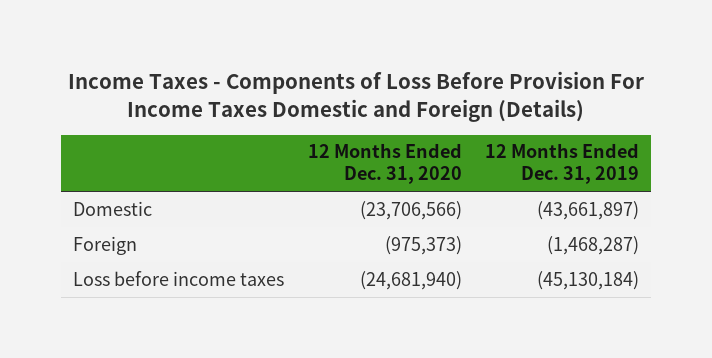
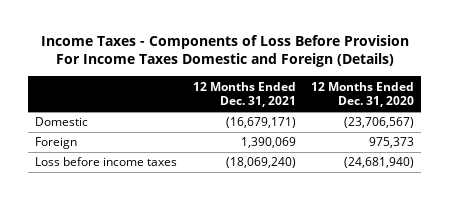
[484,143,639,185] 12 Months Ended Dec. 31, 2019 -> none
none -> [192,81,296,108] 12 Months Ended Dec. 31, 2021
[359,200,462,220] (23,706,566) -> [343,117,414,129] (23,706,567)
[384,235,462,255] (975,373) -> [368,137,414,149] 975,373

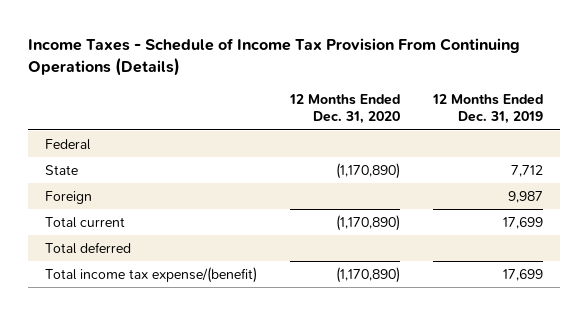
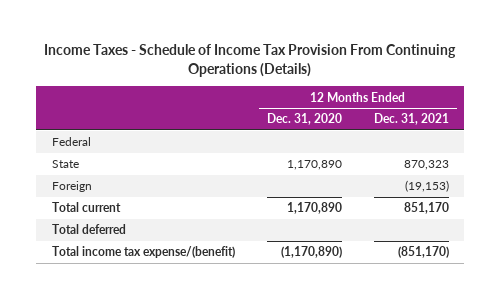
[432,93,544,125] 12 Months Ended Dec. 31, 2019 -> none
none -> [373,113,449,126] Dec. 31, 2021
[335,162,400,179] (1,170,890) -> [286,160,342,171] 1,170,890
[335,214,400,231] (1,170,890) -> [286,202,342,215] 1,170,890

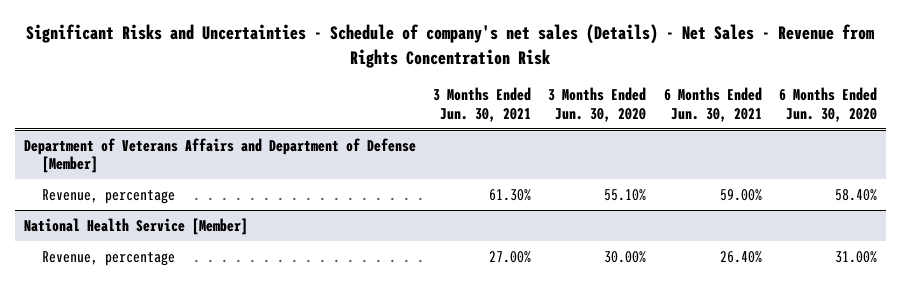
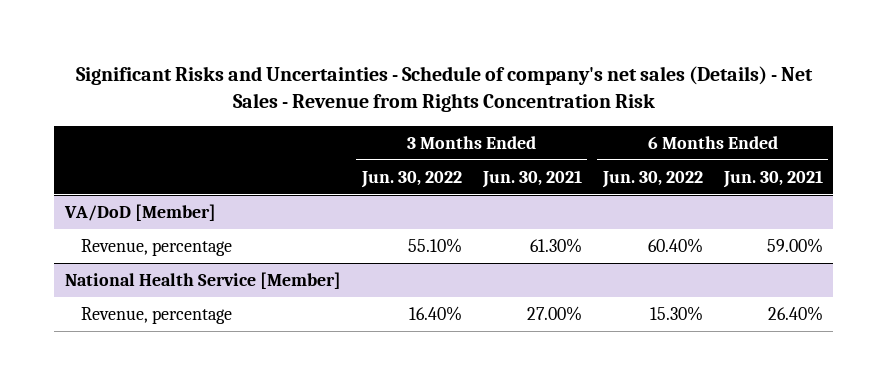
[548,87,647,122] 3 Months Ended Jun. 30, 2020 -> none
[778,87,877,122] 6 Months Ended Jun. 30, 2020 -> none
none -> [360,170,462,188] Jun. 30, 2022
none -> [601,170,703,188] Jun. 30, 2022
[23,137,416,174] Department of Veterans Affairs and Department of Defense [Member] -> [63,203,216,221] VA/DoD [Member]

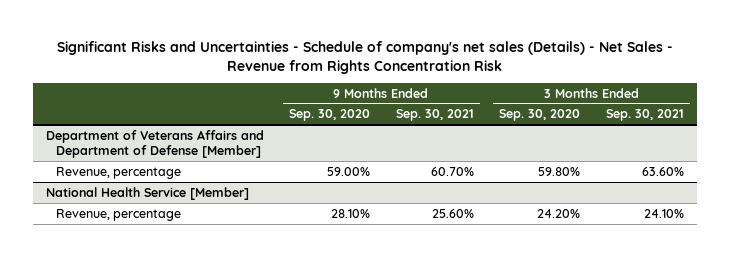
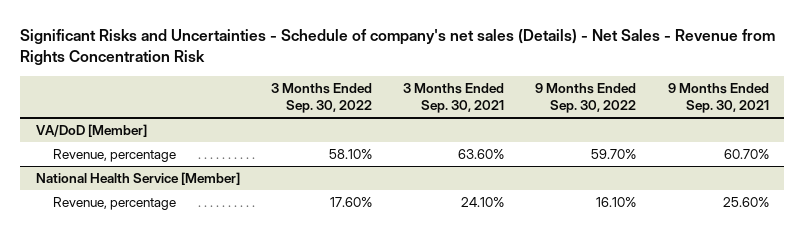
[289,109,371,122] Sep. 30, 2020 -> none
[499,109,581,122] Sep. 30, 2020 -> none
none -> [271,82,373,114] 3 Months Ended Sep. 30, 2022
none -> [535,82,637,114] 9 Months Ended Sep. 30, 2022
[45,129,264,159] Department of Veterans Affairs and Department of Defense [Member] -> [35,123,147,137] VA/DoD [Member]

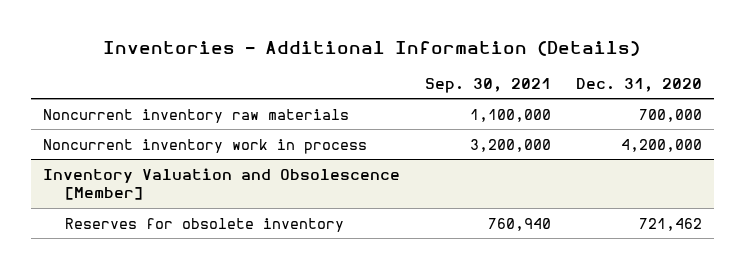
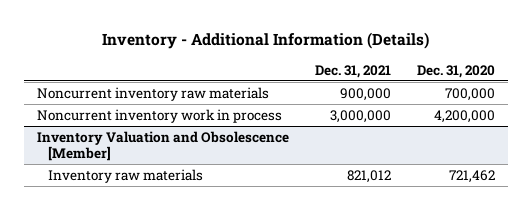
[103,40,641,56] Inventories - Additional Information (Details) -> [101,32,429,50] Inventory - Additional Information (Details)
[424,77,551,93] Sep. 30, 2021 -> none
none -> [314,64,391,78] Dec. 31, 2021
[65,217,345,232] Reserves for obsolete inventory -> [47,168,203,183] Inventory raw materials

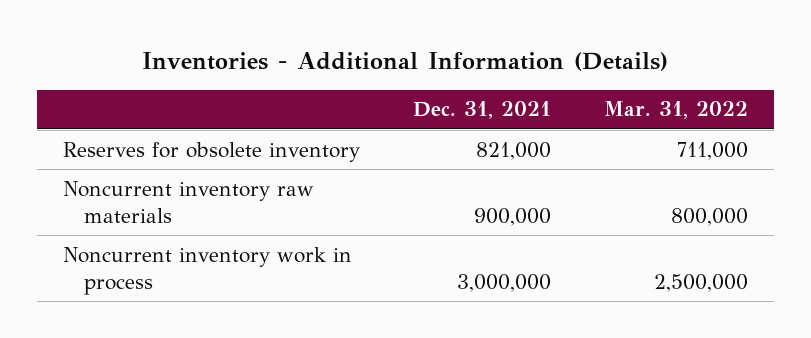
[101,32,429,50] Inventory - Additional Information (Details) -> [142,51,669,71] Inventories - Additional Information (Details)
[416,64,495,78] Dec. 31, 2020 -> none
none -> [603,101,748,120] Mar. 31, 2022
none -> [62,141,360,162] Reserves for obsolete inventory
[37,130,290,161] Inventory Valuation and Obsolescence [Member] -> none
[47,168,203,183] Inventory raw materials -> none

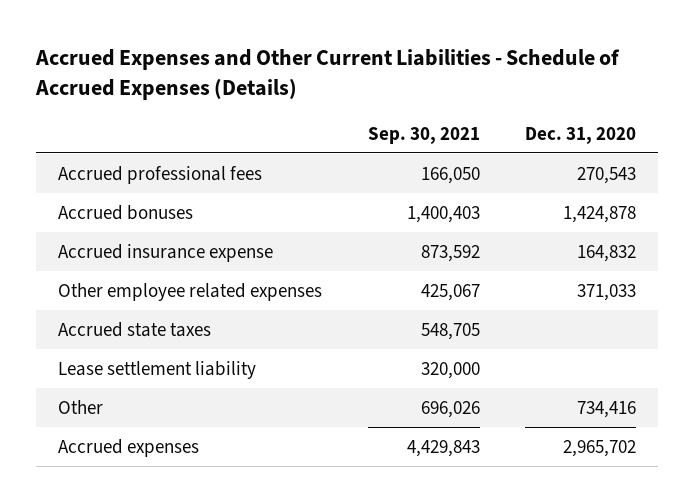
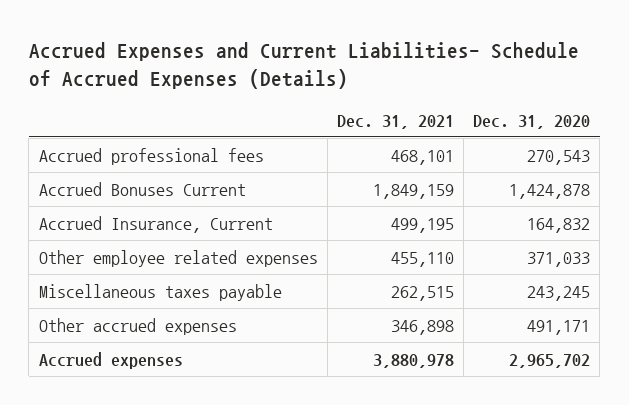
[34,49,620,100] Accrued Expenses and Other Current Liabilities - Schedule of Accrued Expenses (Details) -> [28,41,579,89] Accrued Expenses and Current Liabilities- Schedule of Accrued Expenses (Details)
[367,126,480,144] Sep. 30, 2021 -> none
none -> [336,114,454,129] Dec. 31, 2021
[58,204,194,220] Accrued bonuses -> [38,181,246,196] Accrued Bonuses Current
[58,243,274,262] Accrued insurance expense -> [38,215,273,233] Accrued Insurance, Current
[58,321,212,337] Accrued state taxes -> none
[58,360,257,379] Lease settlement liability -> none
none -> [38,283,282,301] Miscellaneous taxes payable
[58,399,104,414] Other -> [38,317,237,335] Other accrued expenses
[576,400,636,418] 734,416 -> [527,319,591,335] 491,171

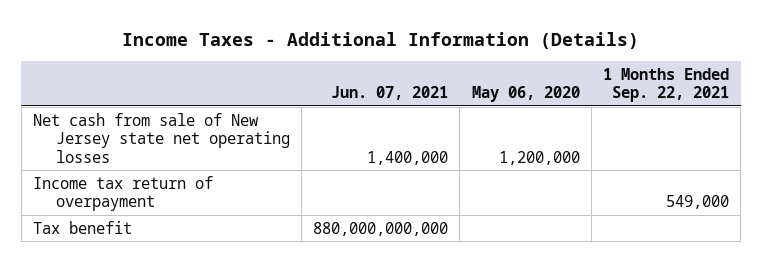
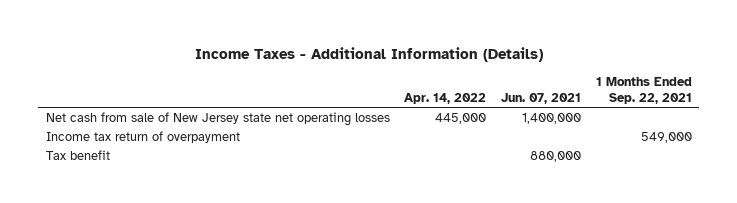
[471,86,580,103] May 06, 2020 -> none
none -> [404,92,487,104] Apr. 14, 2022
[313,221,449,236] 880,000,000,000 -> [529,151,581,163] 880,000

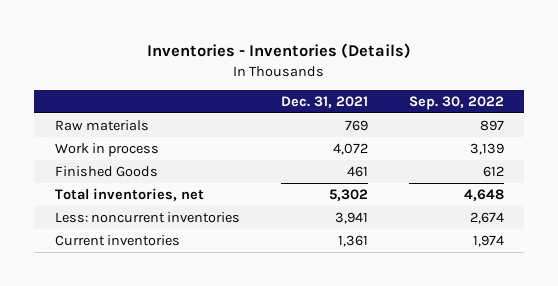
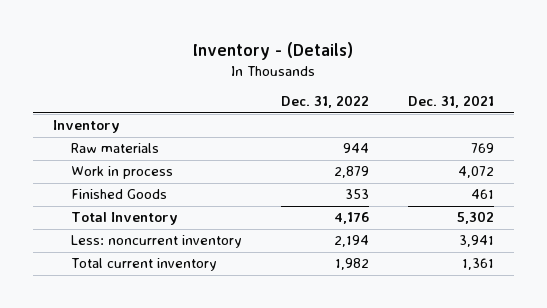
[147,43,412,59] Inventories - Inventories (Details) -> [193,41,354,60] Inventory - (Details)
[408,95,504,110] Sep. 30, 2022 -> none
none -> [281,95,370,109] Dec. 31, 2022
none -> [52,120,120,134] Inventory
[54,187,204,201] Total inventories, net -> [71,212,179,226] Total Inventory
[54,211,240,223] Less: noncurrent inventories -> [71,235,243,249] Less: noncurrent inventory
[54,234,180,246] Current inventories -> [71,258,218,272] Total current inventory

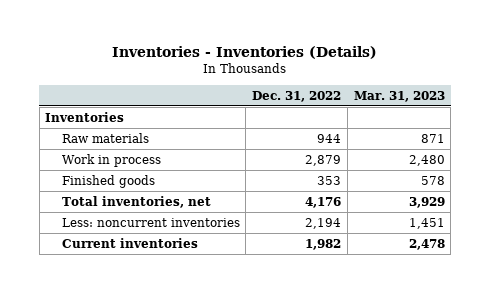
[193,41,354,60] Inventory - (Details) -> [111,46,377,60] Inventories - Inventories (Details)
[408,95,495,109] Dec. 31, 2021 -> none
none -> [353,90,445,102] Mar. 31, 2023
[52,120,120,134] Inventory -> [45,111,125,122] Inventories
[71,189,168,200] Finished Goods -> [61,174,155,188] Finished goods
[71,212,179,226] Total Inventory -> [61,195,211,208] Total inventories, net
[71,235,243,249] Less: noncurrent inventory -> [61,217,240,227] Less: noncurrent inventories
[71,258,218,272] Total current inventory -> [61,237,198,248] Current inventories

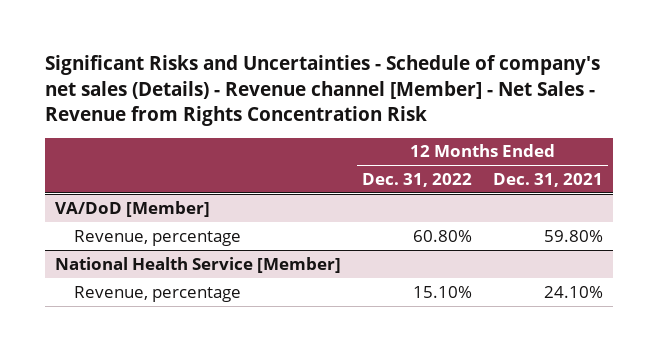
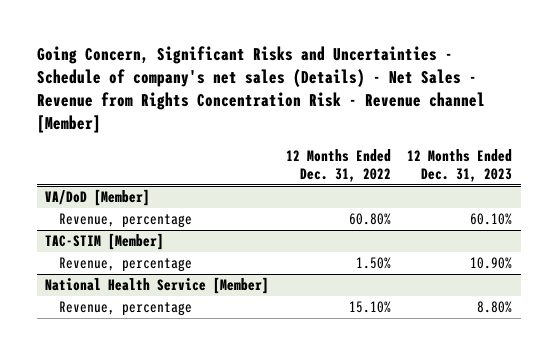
[44,55,600,127] Significant Risks and Uncertainties - Schedule of company's net sales (Details) - Revenue channel [Member] - Net Sales - Revenue from Rights Concentration Risk -> [36,45,485,134] Going Concern, Significant Risks and Uncertainties - Schedule of company's net sales (Details) - Net Sales - Revenue from Rights Concentration Risk - Revenue channel [Member]
[492,172,603,187] Dec. 31, 2021 -> none
none -> [407,148,513,182] 12 Months Ended Dec. 31, 2023
none -> [45,233,165,251] TAC-STIM [Member]
none -> [59,257,193,273] Revenue, percentage

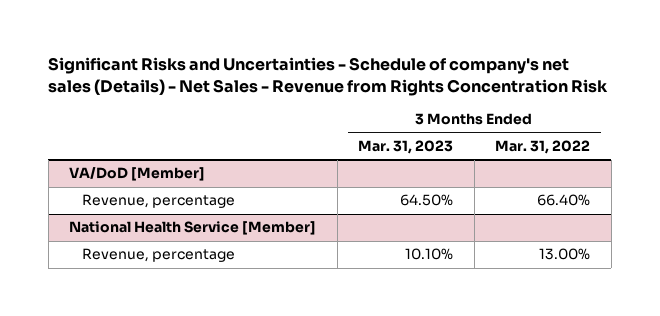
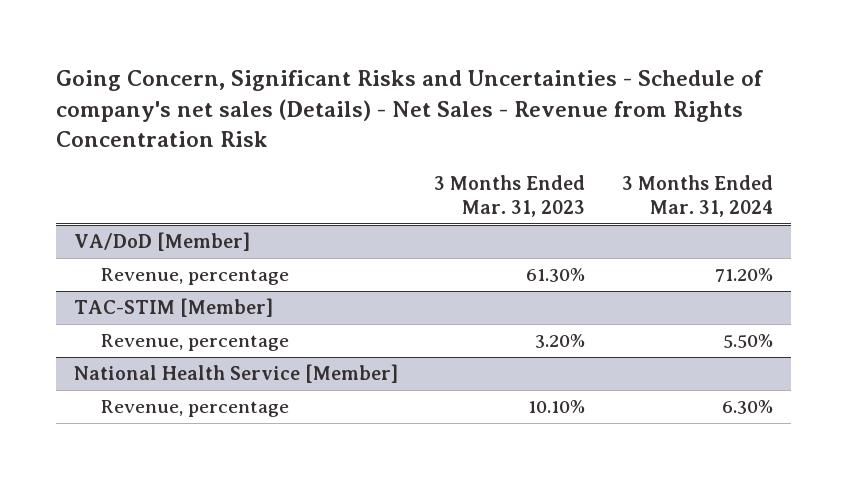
[48,57,609,96] Significant Risks and Uncertainties - Schedule of company's net sales (Details) - Net Sales - Revenue from Rights Concentration Risk -> [55,70,763,148] Going Concern, Significant Risks and Uncertainties - Schedule of company's net sales (Details) - Net Sales - Revenue from Rights Concentration Risk
[495,140,591,155] Mar. 31, 2022 -> none
none -> [621,175,773,217] 3 Months Ended Mar. 31, 2024
[400,194,454,207] 64.50% -> [526,268,586,283] 61.30%
none -> [73,298,273,318] TAC-STIM [Member]
none -> [101,334,290,352] Revenue, percentage

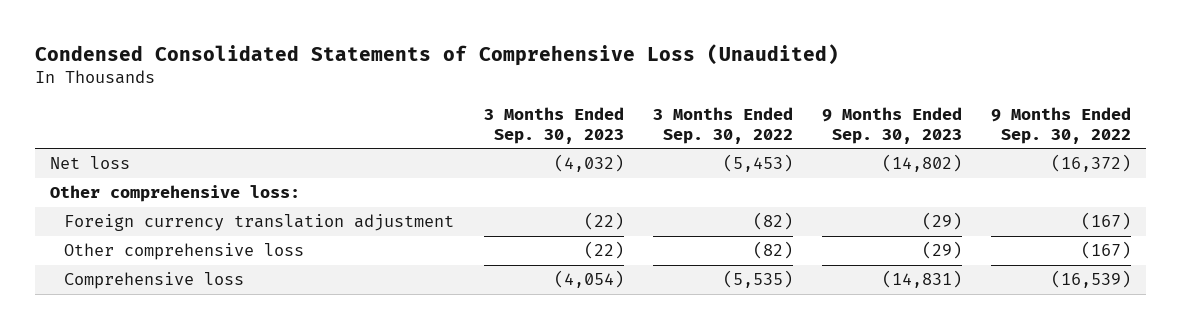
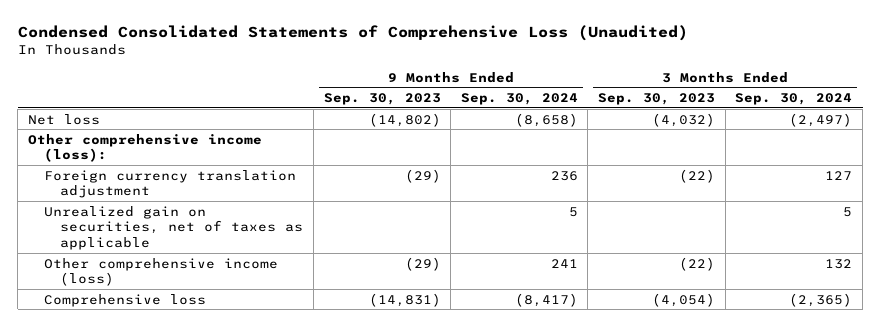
[652,106,793,144] 3 Months Ended Sep. 30, 2022 -> none
[991,106,1132,144] 9 Months Ended Sep. 30, 2022 -> none
none -> [460,92,578,105] Sep. 30, 2024
none -> [735,92,853,105] Sep. 30, 2024
[49,185,300,203] Other comprehensive loss: -> [27,133,262,163] Other comprehensive income (loss):
none -> [44,205,304,251] Unrealized gain on securities, net of taxes as applicable
[64,243,305,261] Other comprehensive loss -> [44,257,279,287] Other comprehensive income (loss)

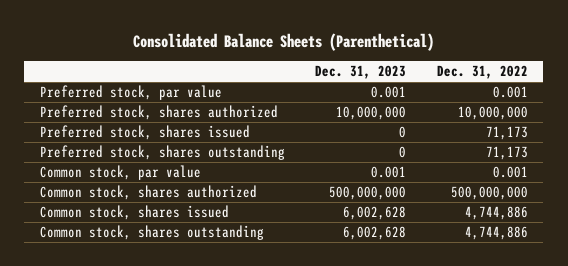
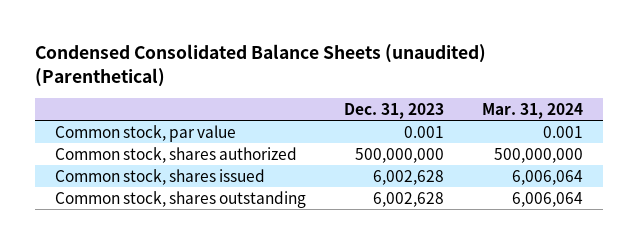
[132,32,434,51] Consolidated Balance Sheets (Parenthetical) -> [35,44,487,87] Condensed Consolidated Balance Sheets (unaudited) (Parenthetical)
[436,65,528,80] Dec. 31, 2022 -> none
none -> [482,102,584,119] Mar. 31, 2024
[39,85,222,101] Preferred stock, par value -> none
[39,105,278,121] Preferred stock, shares authorized -> none
[39,125,250,141] Preferred stock, shares issued -> none
[39,145,285,161] Preferred stock, shares outstanding -> none

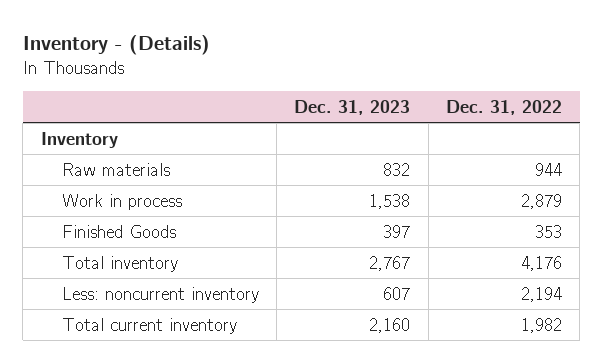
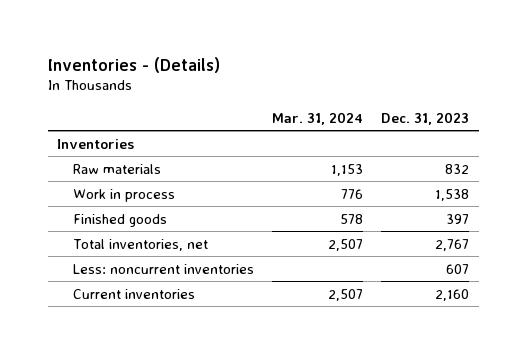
[22,35,210,56] Inventory - (Details) -> [47,56,220,73] Inventories - (Details)
[446,99,563,115] Dec. 31, 2022 -> none
none -> [272,111,364,125] Mar. 31, 2024
[40,131,118,148] Inventory -> [57,138,135,149] Inventories
[61,224,176,238] Finished Goods -> [72,213,167,227] Finished goods
[61,255,178,272] Total inventory -> [72,238,208,251] Total inventories, net
[61,286,259,303] Less: noncurrent inventory -> [72,263,254,274] Less: noncurrent inventories
[61,317,237,334] Total current inventory -> [72,288,195,299] Current inventories

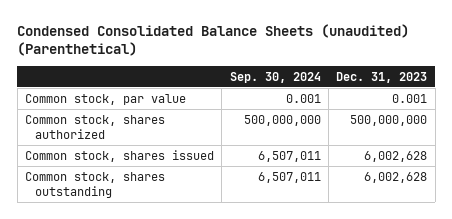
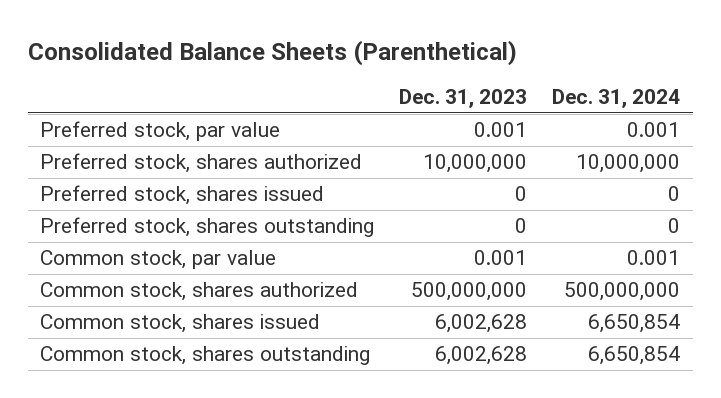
[17,23,410,56] Condensed Consolidated Balance Sheets (unaudited) (Parenthetical) -> [27,39,517,66] Consolidated Balance Sheets (Parenthetical)
[229,71,321,83] Sep. 30, 2024 -> none
none -> [552,89,681,109] Dec. 31, 2024
none -> [40,121,281,142] Preferred stock, par value
none -> [40,153,363,174] Preferred stock, shares authorized
none -> [40,185,325,206] Preferred stock, shares issued
none -> [40,217,375,238] Preferred stock, shares outstanding

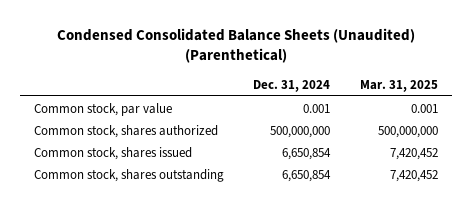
[27,39,517,66] Consolidated Balance Sheets (Parenthetical) -> [56,27,415,64] Condensed Consolidated Balance Sheets (Unaudited) (Parenthetical)
[399,89,528,109] Dec. 31, 2023 -> none
none -> [359,79,438,92] Mar. 31, 2025
[40,121,281,142] Preferred stock, par value -> none
[40,153,363,174] Preferred stock, shares authorized -> none
[40,185,325,206] Preferred stock, shares issued -> none
[40,217,375,238] Preferred stock, shares outstanding -> none

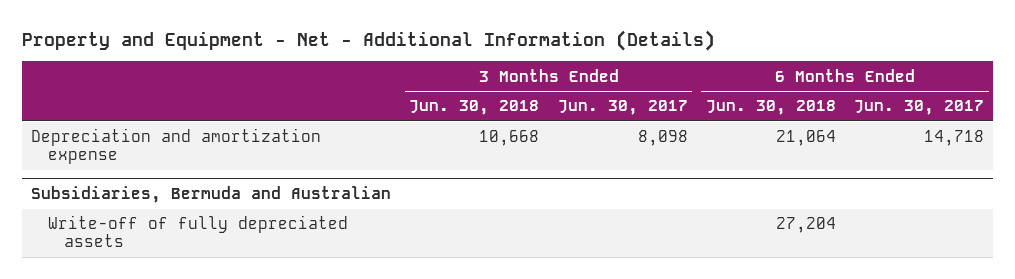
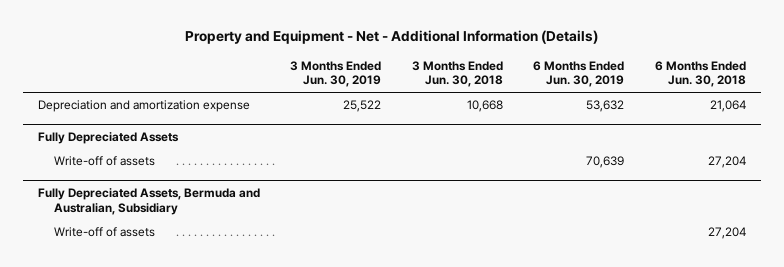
[557,100,688,116] Jun. 30, 2017 -> none
[854,100,985,116] Jun. 30, 2017 -> none
none -> [290,60,382,88] 3 Months Ended Jun. 30, 2019
none -> [533,60,625,88] 6 Months Ended Jun. 30, 2019
[31,186,392,204] Subsidiaries, Bermuda and Australian -> none
none -> [37,131,179,144] Fully Depreciated Assets
[47,215,348,248] Write-off of fully depreciated assets -> [53,156,155,167] Write-off of assets
none -> [37,187,260,215] Fully Depreciated Assets, Bermuda and Australian, Subsidiary
none -> [53,227,155,238] Write-off of assets

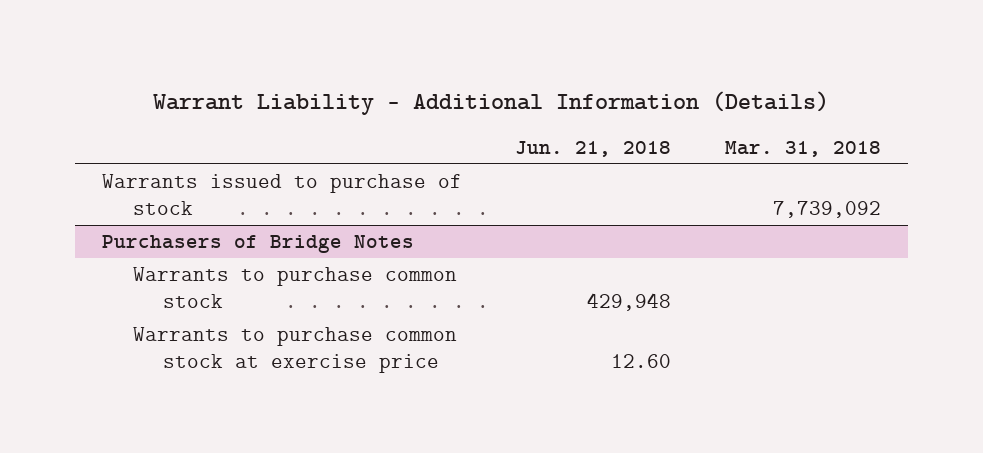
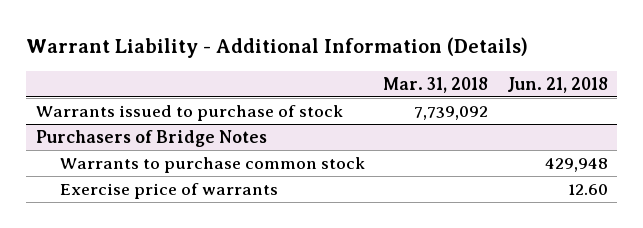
[132,327,457,374] Warrants to purchase common stock at exercise price -> [59,183,278,200] Exercise price of warrants

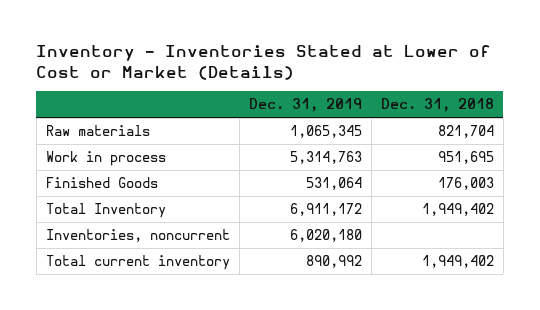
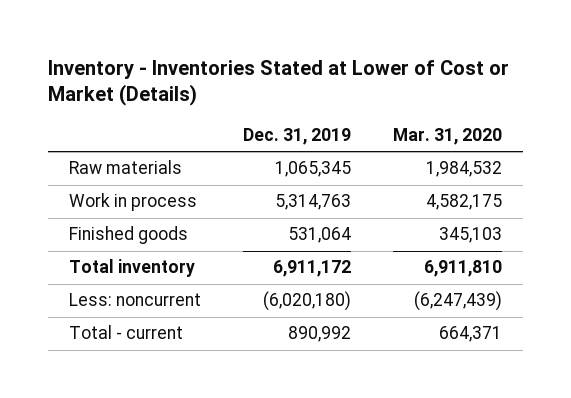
[380,98,494,113] Dec. 31, 2018 -> none
none -> [393,128,503,146] Mar. 31, 2020
[45,177,158,189] Finished Goods -> [68,226,188,245] Finished goods
[45,203,166,219] Total Inventory -> [68,259,195,278] Total inventory
[45,229,230,243] Inventories, noncurrent -> [68,293,201,307] Less: noncurrent
[289,229,362,243] 6,020,180 -> [262,291,351,312] (6,020,180)
[45,255,230,271] Total current inventory -> [68,325,183,340] Total - current

